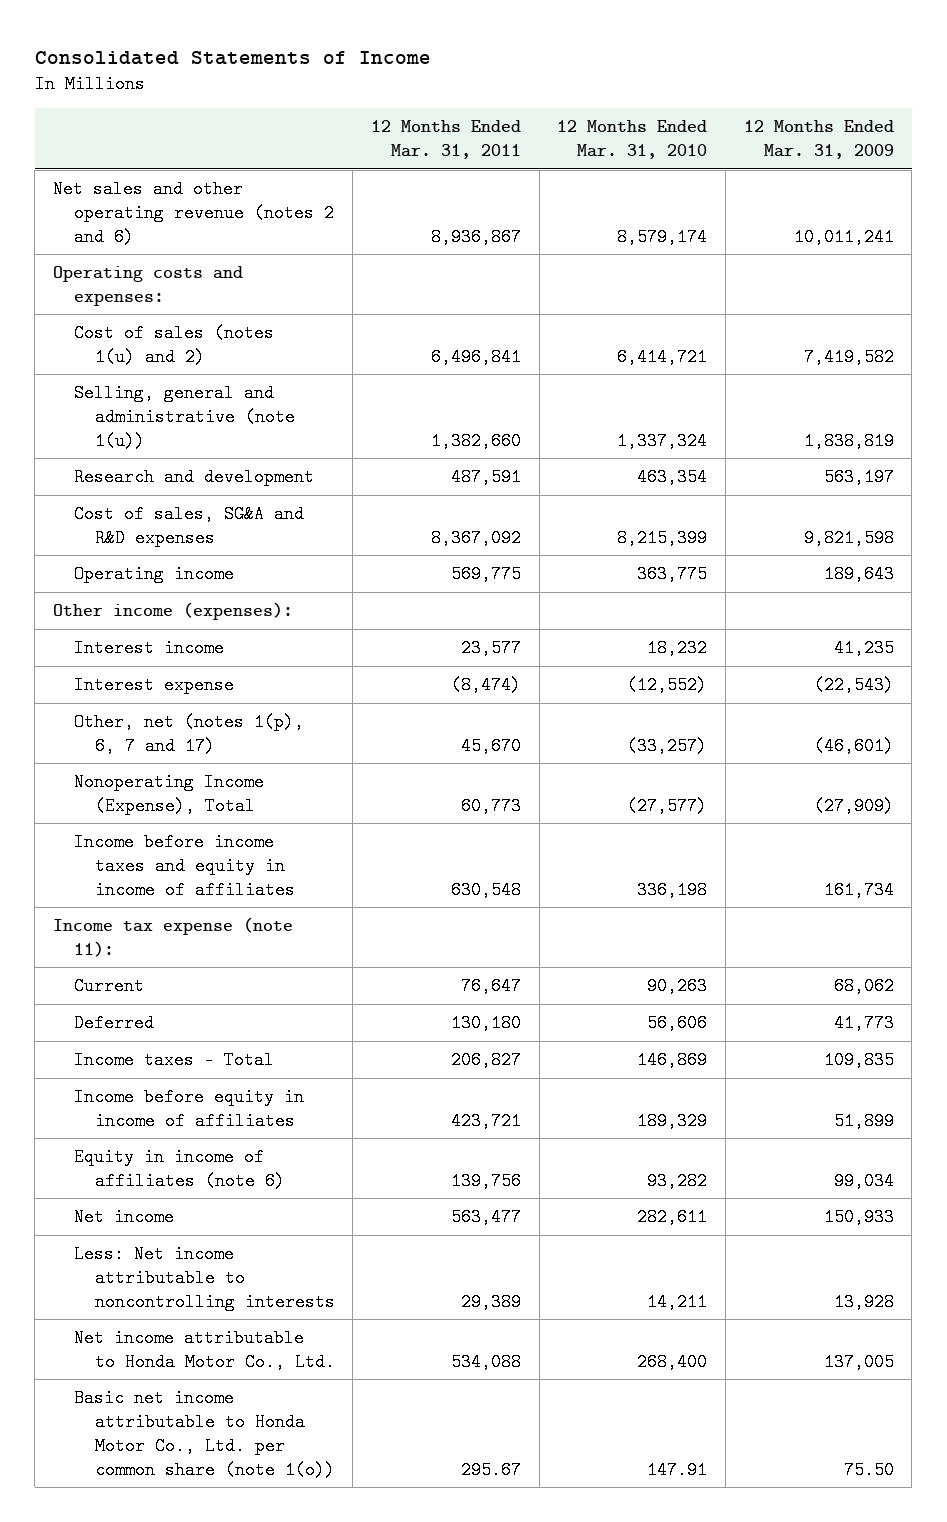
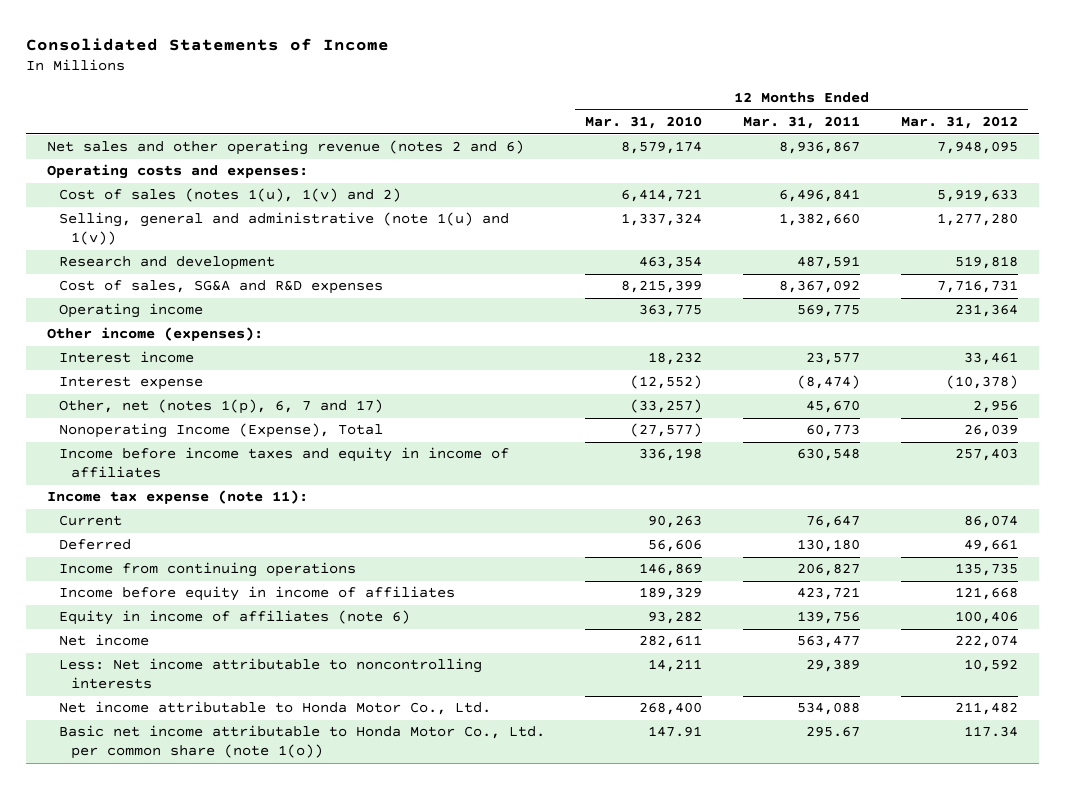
[743,120,894,160] 12 Months Ended Mar. 31, 2009 -> none
none -> [901,116,1019,130] Mar. 31, 2012
[73,324,274,366] Cost of sales (notes 1(u) and 2) -> [58,188,401,203] Cost of sales (notes 1(u), 1(v) and 2)
[73,384,295,450] Selling, general and administrative (note 1(u)) -> [58,212,509,246] Selling, general and administrative (note 1(u) and 1(v))
[73,1051,274,1070] Income taxes - Total -> [58,562,356,578] Income from continuing operations

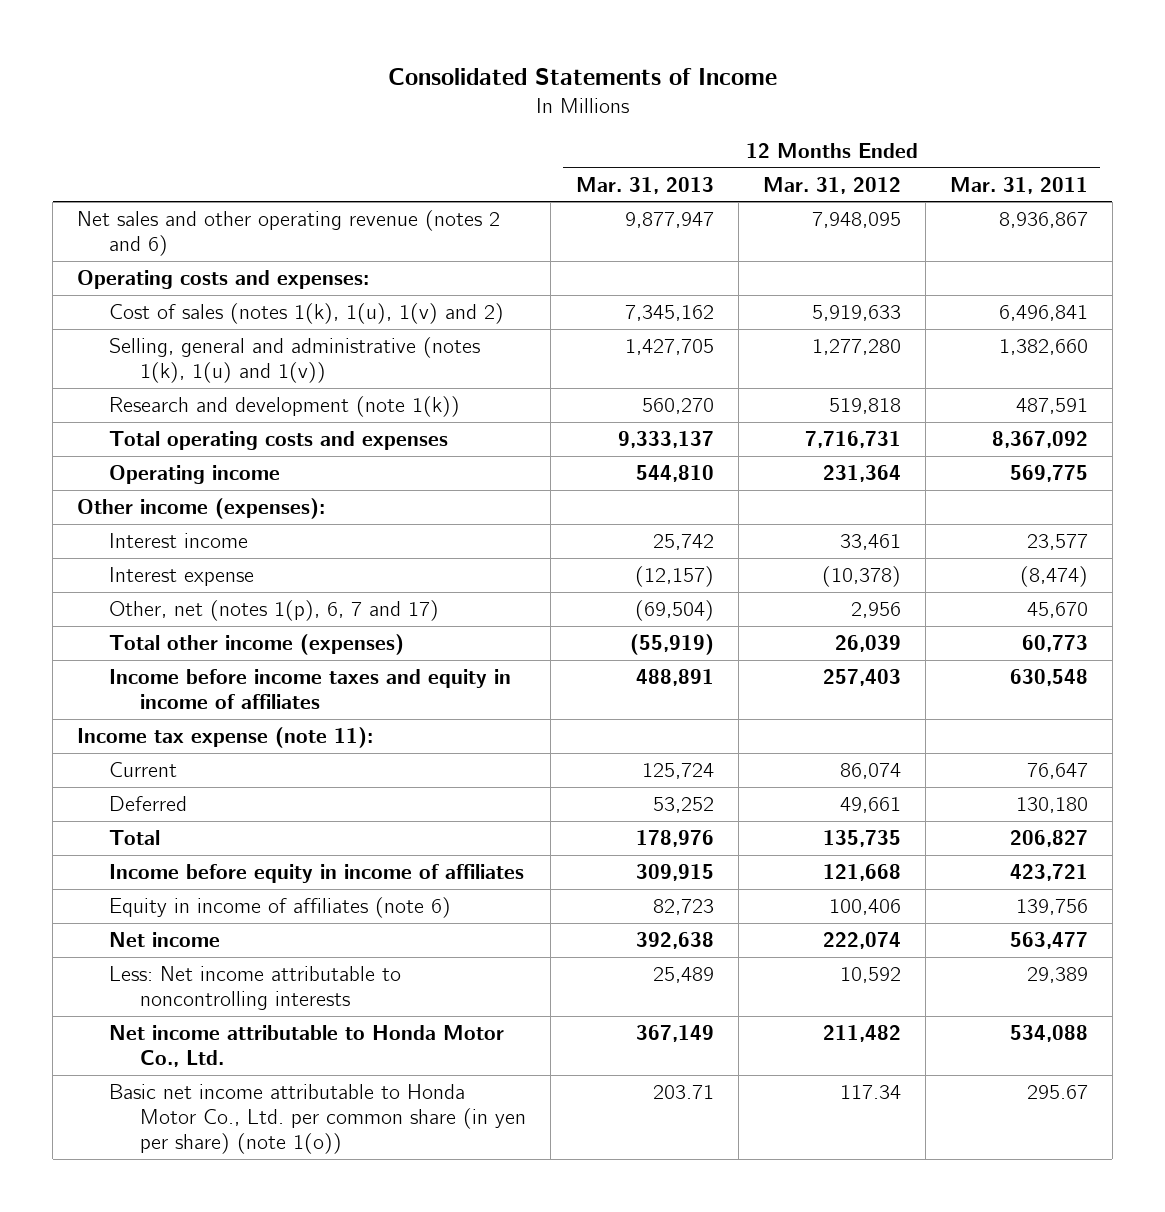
[585,116,703,130] Mar. 31, 2010 -> none
none -> [575,176,714,194] Mar. 31, 2013
[58,188,401,203] Cost of sales (notes 1(u), 1(v) and 2) -> [108,302,504,324] Cost of sales (notes 1(k), 1(u), 1(v) and 2)
[58,212,509,246] Selling, general and administrative (note 1(u) and 1(v)) -> [108,336,480,384] Selling, general and administrative (notes 1(k), 1(u) and 1(v))
[58,256,275,271] Research and development -> [108,395,460,417] Research and development (note 1(k))
[58,280,383,295] Cost of sales, SG&A and R&D expenses -> [108,430,448,450] Total operating costs and expenses
[58,423,383,439] Nonoperating Income (Expense), Total -> [108,633,404,655] Total other income (expenses)
[58,562,356,578] Income from continuing operations -> [108,829,160,845] Total
[58,725,545,760] Basic net income attributable to Honda Motor Co., Ltd. per common share (note 1(o)) -> [108,1083,527,1155] Basic net income attributable to Honda Motor Co., Ltd. per common share (in yen per share) (note 1(o))

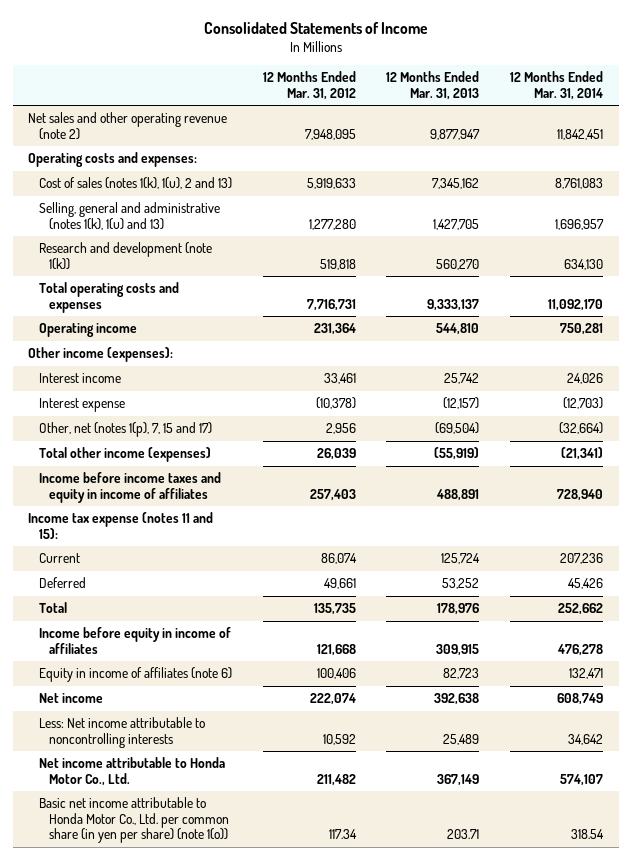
[949,176,1088,194] Mar. 31, 2011 -> none
none -> [510,71,604,100] 12 Months Ended Mar. 31, 2014
[77,209,501,257] Net sales and other operating revenue (notes 2 and 6) -> [28,112,228,140] Net sales and other operating revenue (note 2)
[108,302,504,324] Cost of sales (notes 1(k), 1(u), 1(v) and 2) -> [38,177,232,190] Cost of sales (notes 1(k), 1(u), 2 and 13)
[108,336,480,384] Selling, general and administrative (notes 1(k), 1(u) and 1(v)) -> [38,202,220,230] Selling, general and administrative (notes 1(k), 1(u) and 13)
[108,599,439,621] Other, net (notes 1(p), 6, 7 and 17) -> [38,422,212,438] Other, net (notes 1(p), 7, 15 and 17)
[77,726,374,748] Income tax expense (note 11): -> [28,512,214,539] Income tax expense (notes 11 and 15):

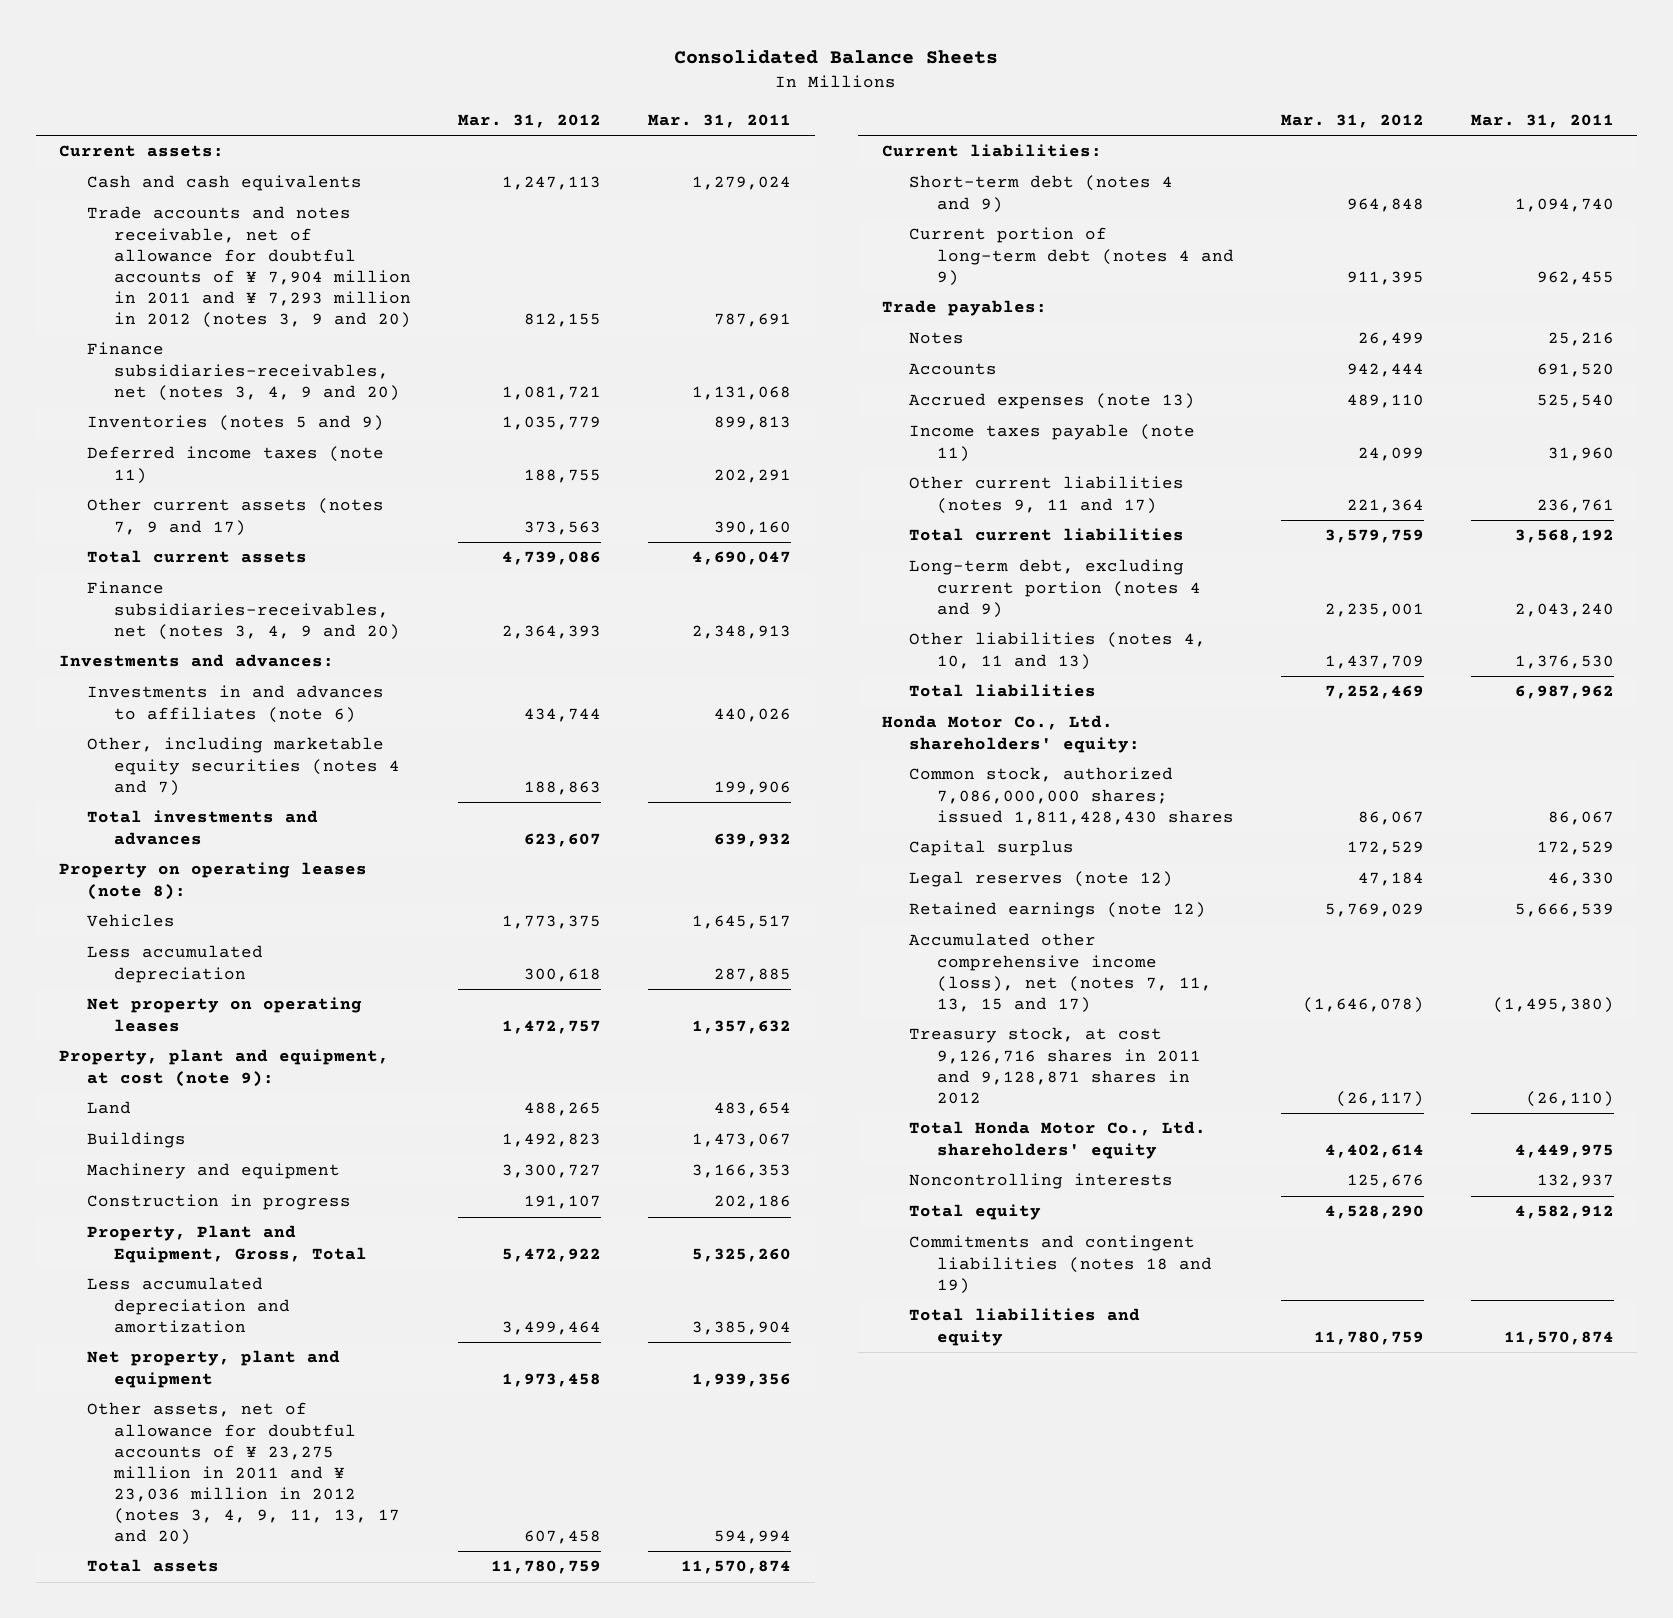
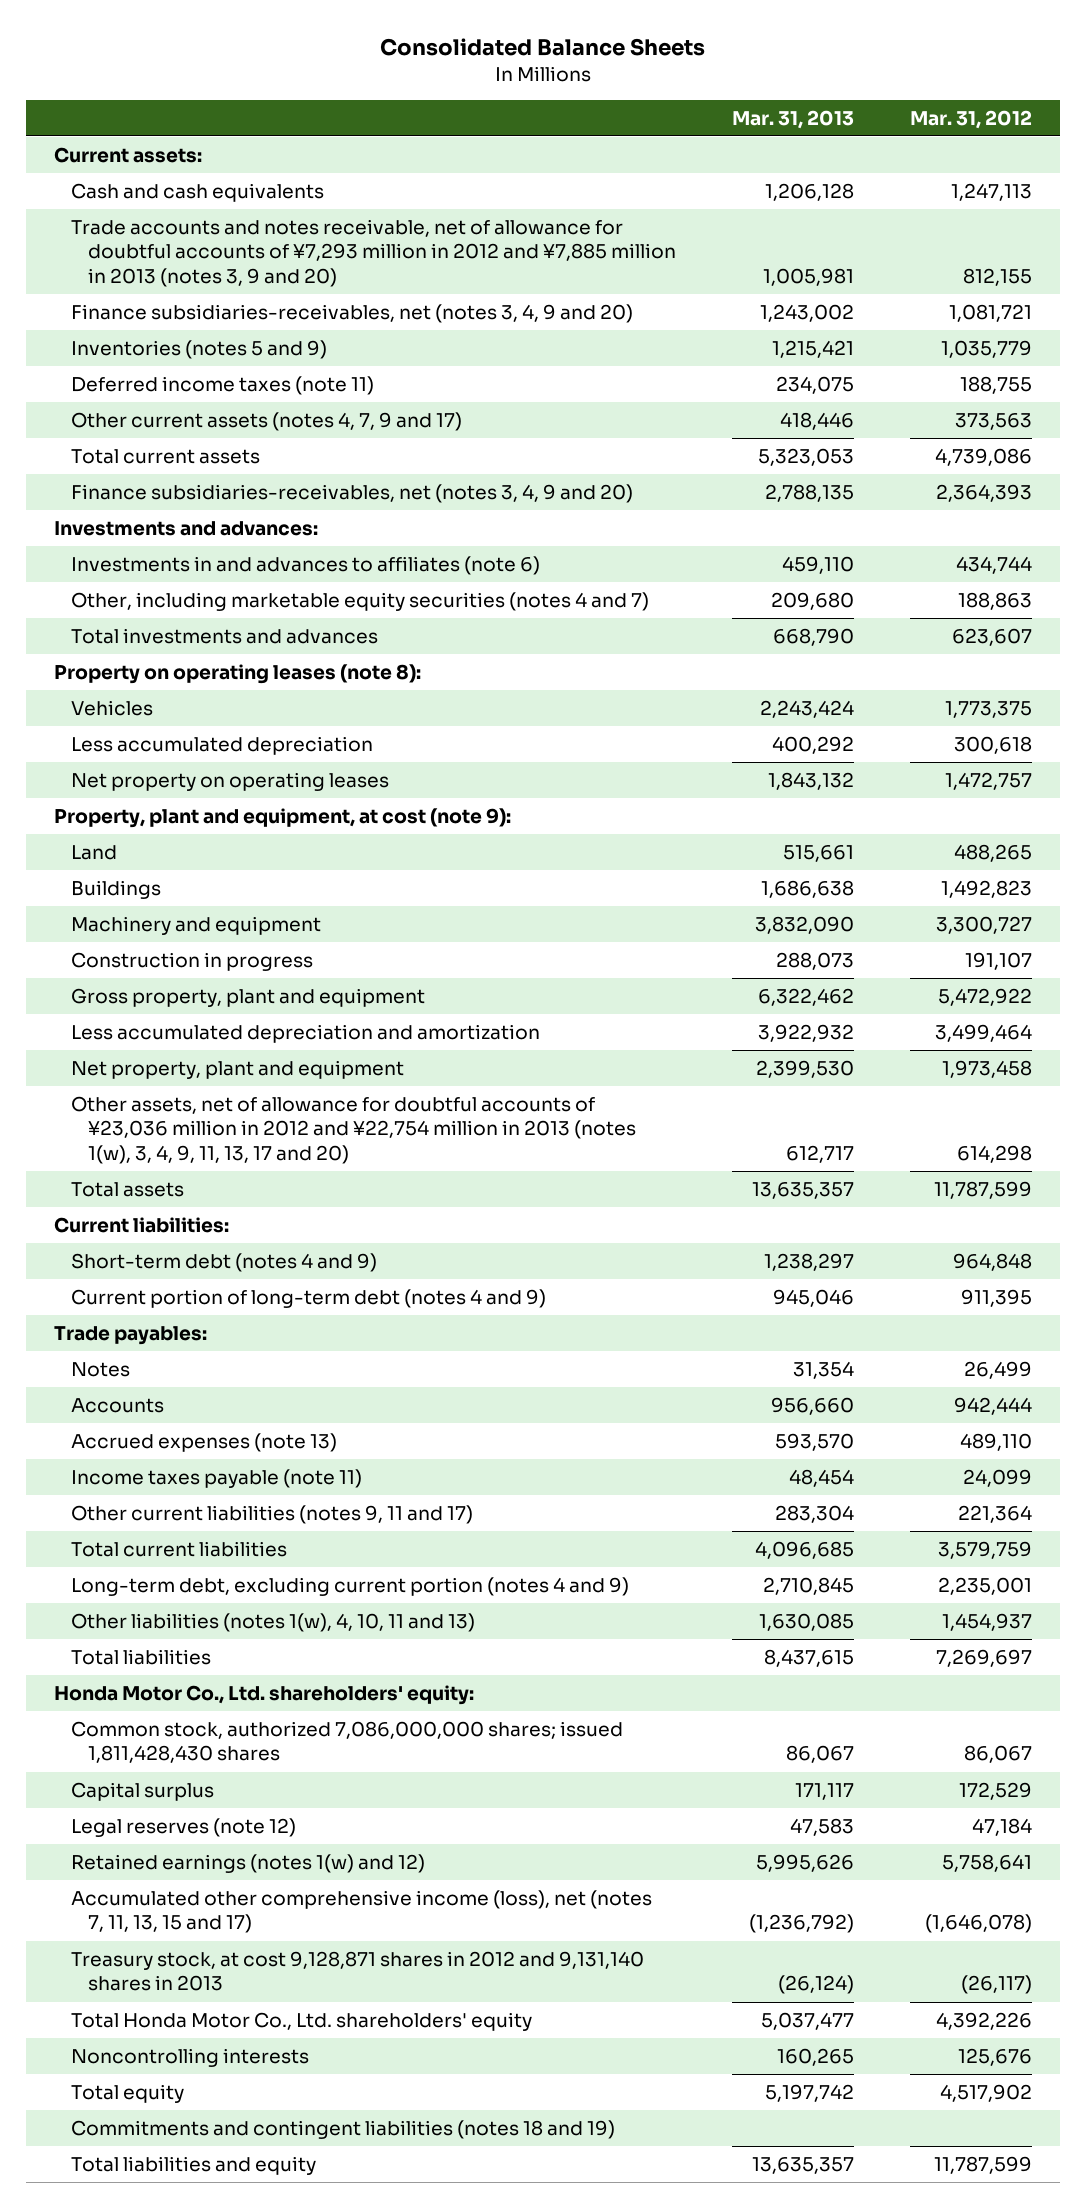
[648,113,792,128] Mar. 31, 2011 -> none
none -> [732,109,855,129] Mar. 31, 2013
[86,206,412,328] Trade accounts and notes receivable, net of allowance for doubtful accounts of ¥ 7,904 million in 2011 and ¥ 7,293 million in 2012 (notes 3, 9 and 20) -> [71,219,676,287] Trade accounts and notes receivable, net of allowance for doubtful accounts of ¥7,293 million in 2012 and ¥7,885 million in 2013 (notes 3, 9 and 20)
[86,498,384,536] Other current assets (notes 7, 9 and 17) -> [71,412,463,432] Other current assets (notes 4, 7, 9 and 17)
[86,1225,368,1263] Property, Plant and Equipment, Gross, Total -> [71,988,426,1008] Gross property, plant and equipment
[86,1402,401,1545] Other assets, net of allowance for doubtful accounts of ¥ 23,275 million in 2011 and ¥ 23,036 million in 2012 (notes 3, 4, 9, 11, 13, 17 and 20) -> [71,1096,636,1164] Other assets, net of allowance for doubtful accounts of ¥23,036 million in 2012 and ¥22,754 million in 2013 (notes 1(w), 3, 4, 9, 11, 13, 17 and 20)
[524,1529,602,1544] 607,458 -> [957,1144,1033,1163] 614,298
[491,1560,602,1575] 11,780,759 -> [934,1181,1033,1200] 11,787,599
[909,632,1207,670] Other liabilities (notes 4, 10, 11 and 13) -> [71,1613,476,1633] Other liabilities (notes 1(w), 4, 10, 11 and 13)
[1324,654,1424,669] 1,437,709 -> [942,1613,1033,1632] 1,454,937
[1324,685,1424,700] 7,252,469 -> [936,1649,1033,1668] 7,269,697
[909,902,1207,919] Retained earnings (note 12) -> [71,1854,426,1874] Retained earnings (notes 1(w) and 12)
[1324,903,1424,918] 5,769,029 -> [942,1854,1033,1873] 5,758,641
[909,1027,1201,1104] Treasury stock, at cost 9,126,716 shares in 2011 and 9,128,871 shares in 2012 -> [71,1951,645,1992] Treasury stock, at cost 9,128,871 shares in 2012 and 9,131,140 shares in 2013
[1324,1143,1424,1158] 4,402,614 -> [936,2012,1033,2031] 4,392,226
[1324,1205,1424,1220] 4,528,290 -> [940,2084,1033,2103] 4,517,902
[1313,1330,1424,1345] 11,780,759 -> [934,2156,1033,2175] 11,787,599

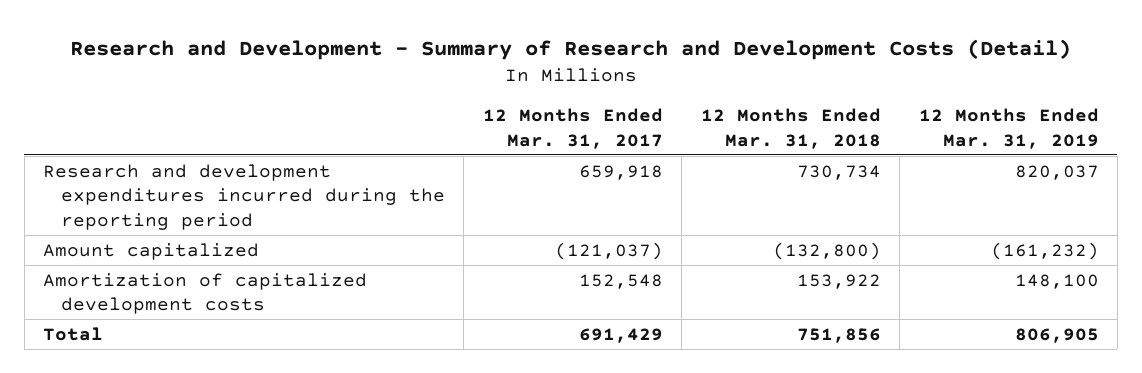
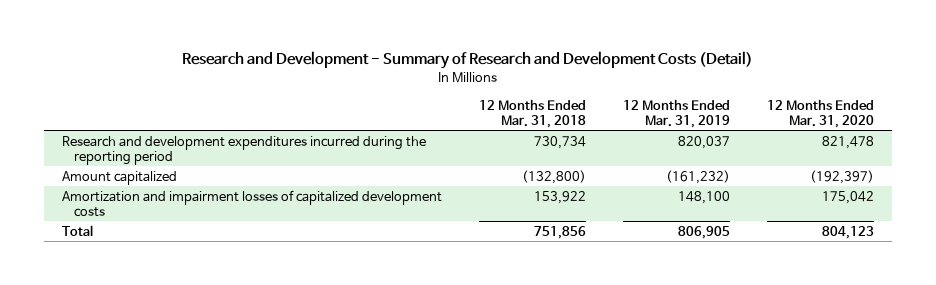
[482,108,663,149] 12 Months Ended Mar. 31, 2017 -> none
none -> [766,99,874,128] 12 Months Ended Mar. 31, 2020
[43,272,368,315] Amortization of capitalized development costs -> [62,189,443,218] Amortization and impairment losses of capitalized development costs

